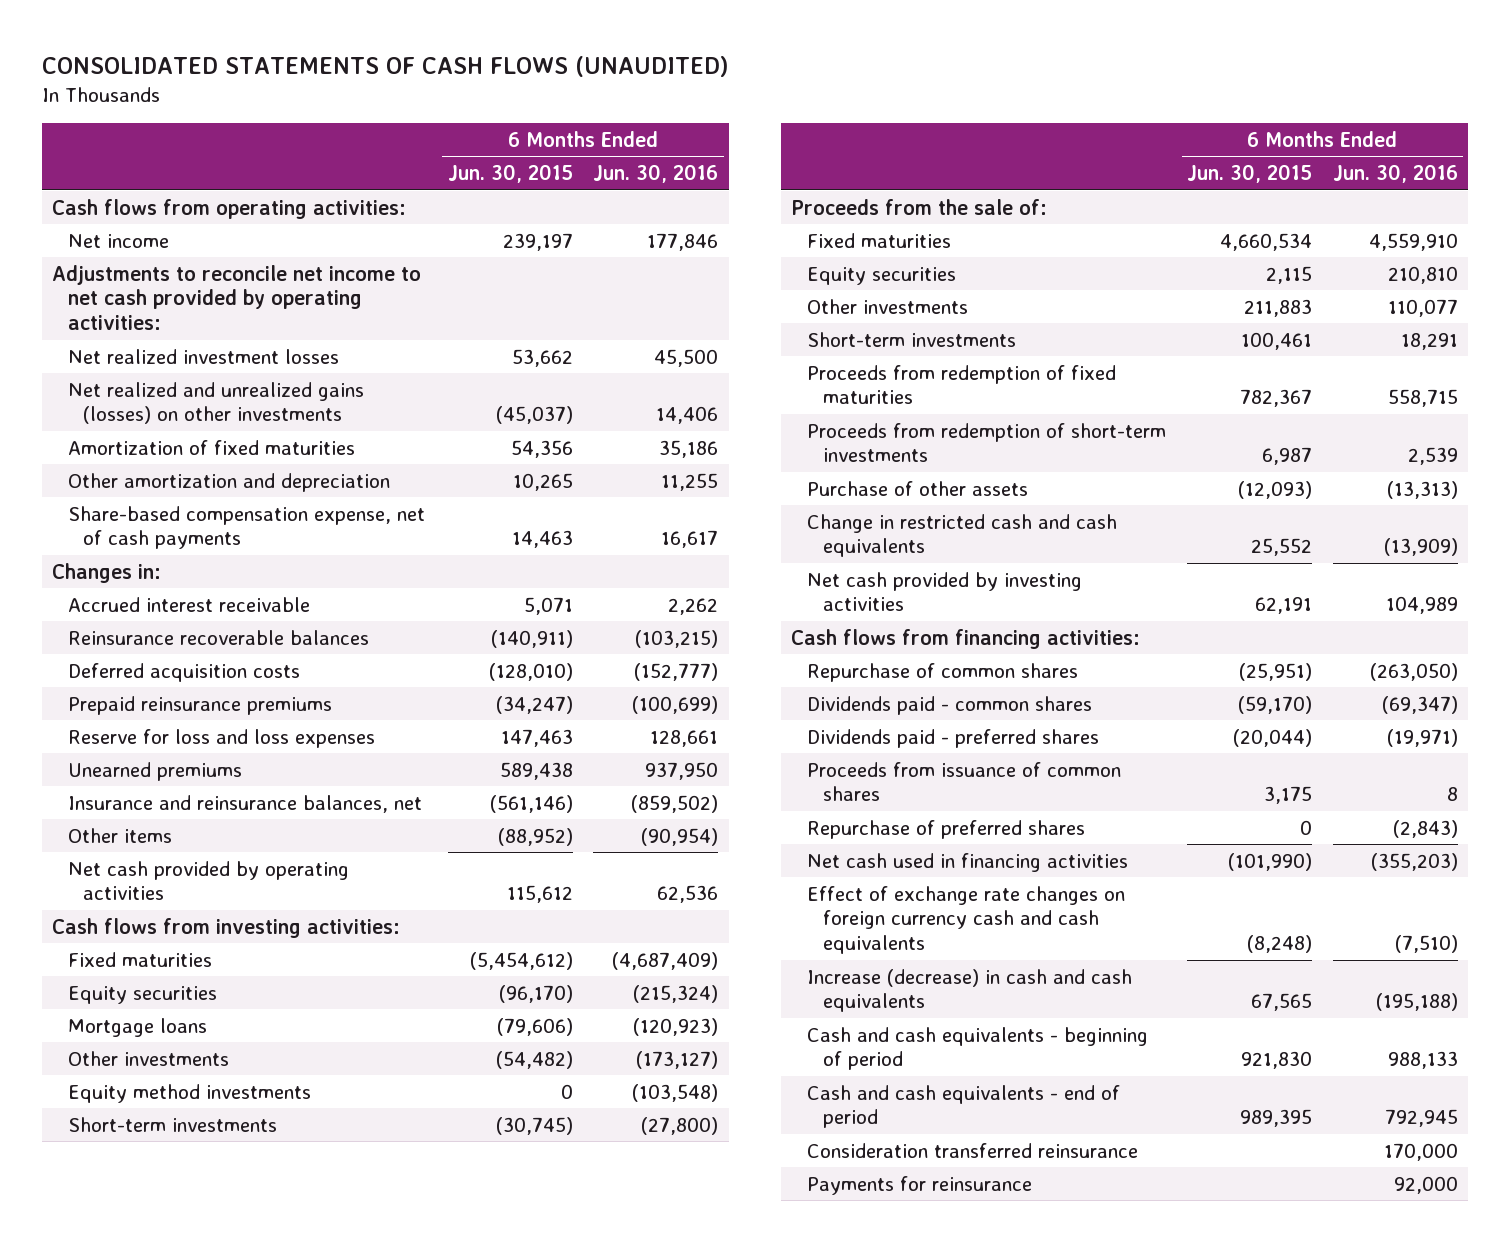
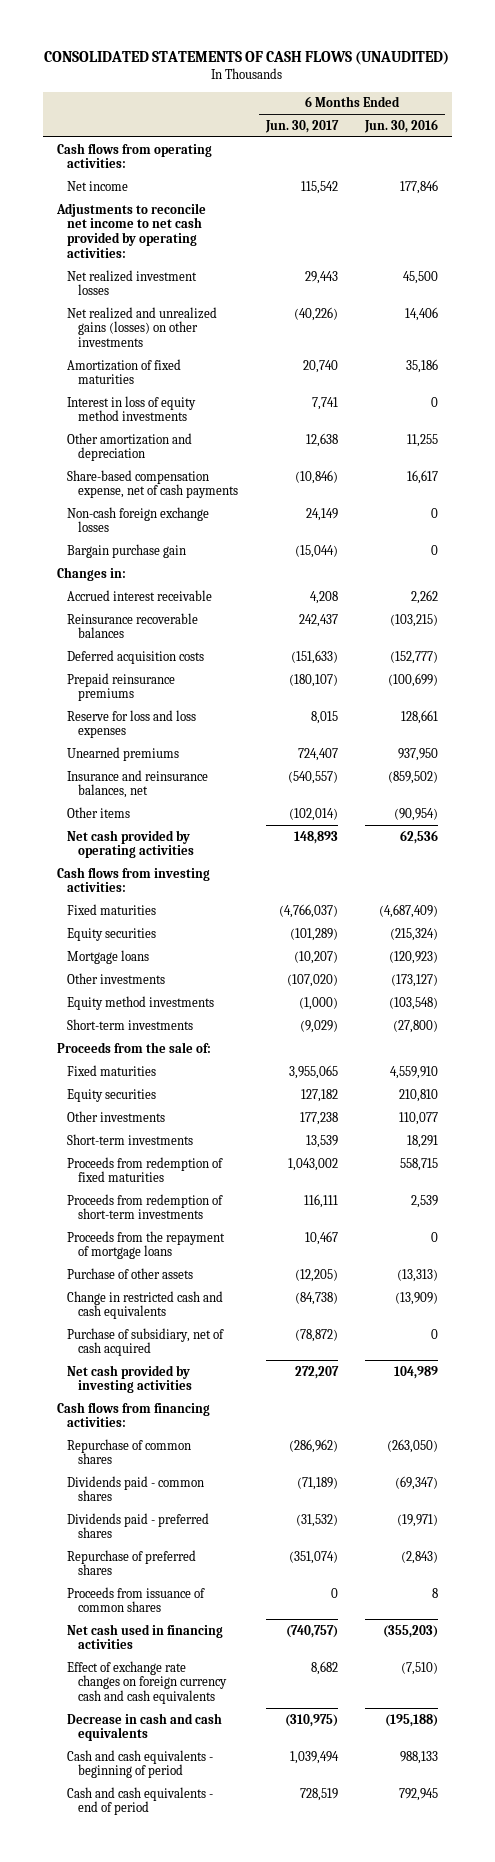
[447,163,573,183] Jun. 30, 2015 -> none
none -> [264,119,339,133] Jun. 30, 2017
none -> [67,395,197,422] Interest in loss of equity method investments
none -> [67,506,210,533] Non-cash foreign exchange losses
none -> [67,543,187,558] Bargain purchase gain
none -> [67,1230,226,1260] Proceeds from the repayment of mortgage loans
none -> [67,1327,225,1357] Purchase of subsidiary, net of cash acquired
[806,761,1121,802] Proceeds from issuance of common shares -> [67,1586,206,1613] Proceeds from issuance of common shares
[806,968,1132,1013] Increase (decrease) in cash and cash equivalents -> [67,1712,223,1742] Decrease in cash and cash equivalents
[806,1142,1138,1158] Consideration transferred reinsurance -> none
[806,1175,1032,1195] Payments for reinsurance -> none

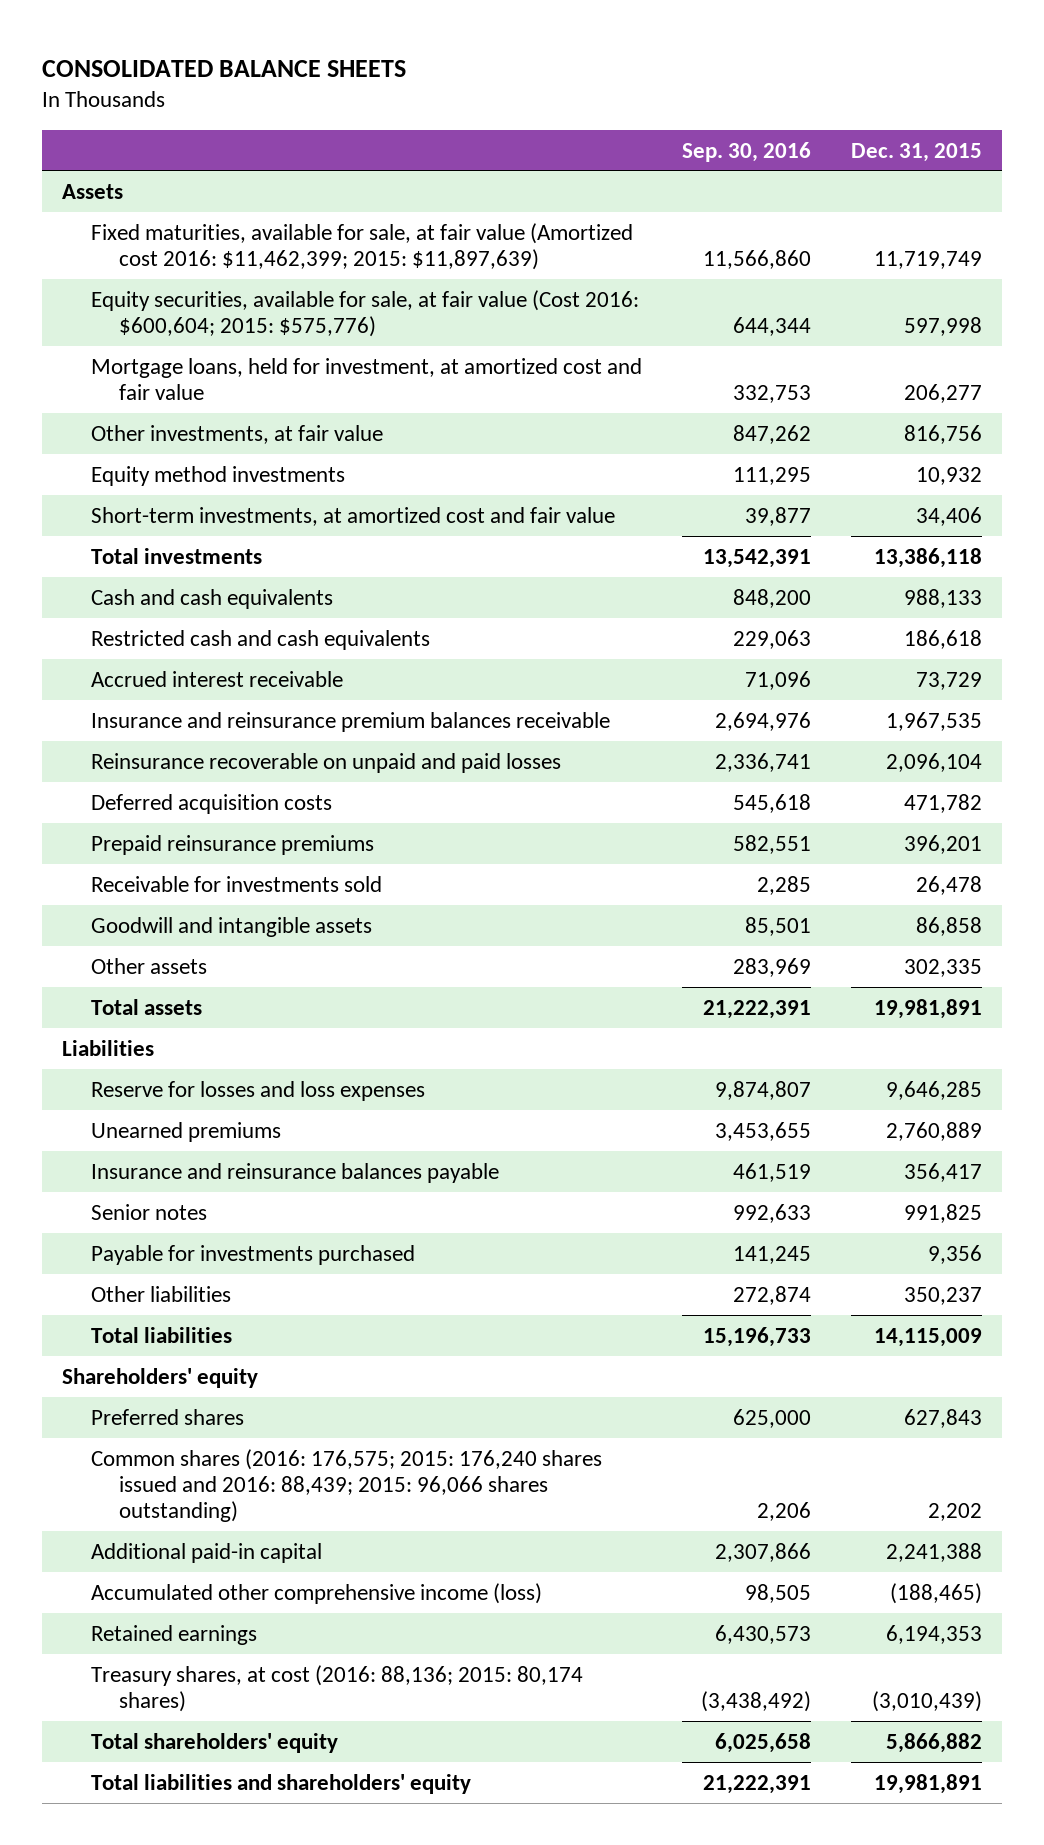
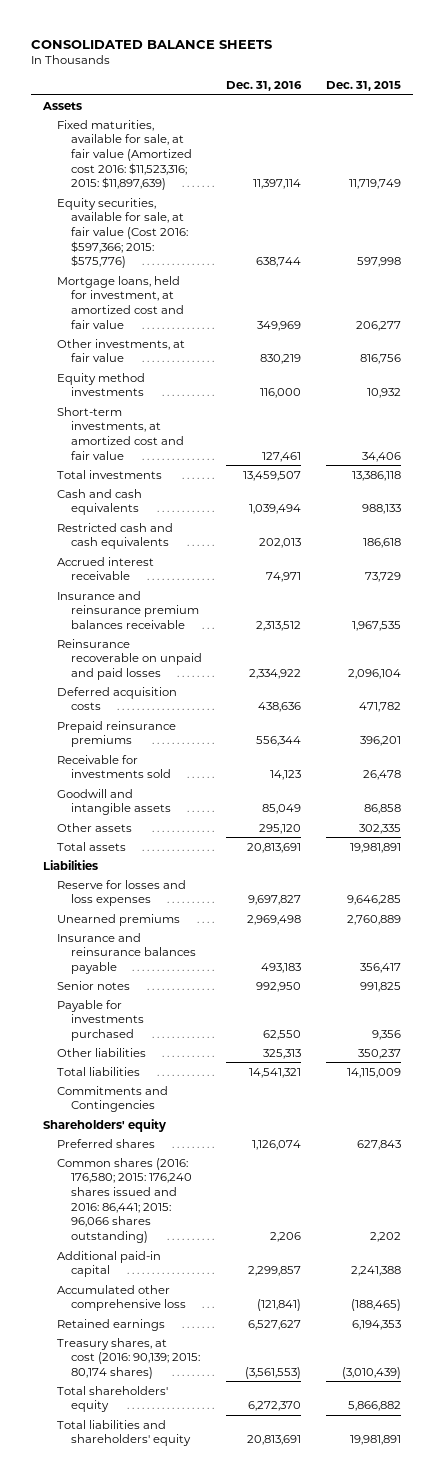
[681,141,811,162] Sep. 30, 2016 -> none
none -> [226,81,303,92] Dec. 31, 2016
[90,222,633,270] Fixed maturities, available for sale, at fair value (Amortized cost 2016: $11,462,399; 2015: $11,897,639) -> [56,119,192,191] Fixed maturities, available for sale, at fair value (Amortized cost 2016: $11,523,316; 2015: $11,897,639)
[90,289,639,337] Equity securities, available for sale, at fair value (Cost 2016: $600,604; 2015: $575,776) -> [56,197,188,269] Equity securities, available for sale, at fair value (Cost 2016: $597,366; 2015: $575,776)
none -> [56,1085,168,1113] Commitments and Contingencies
[90,1448,602,1522] Common shares (2016: 176,575; 2015: 176,240 shares issued and 2016: 88,439; 2015: 96,066 shares outstanding) -> [56,1157,192,1244] Common shares (2016: 176,580; 2015: 176,240 shares issued and 2016: 86,441; 2015: 96,066 shares outstanding)
[90,1582,542,1604] Accumulated other comprehensive income (loss) -> [56,1284,186,1312] Accumulated other comprehensive loss
[90,1664,583,1712] Treasury shares, at cost (2016: 88,136; 2015: 80,174 shares) -> [56,1337,200,1379] Treasury shares, at cost (2016: 90,139; 2015: 80,174 shares)

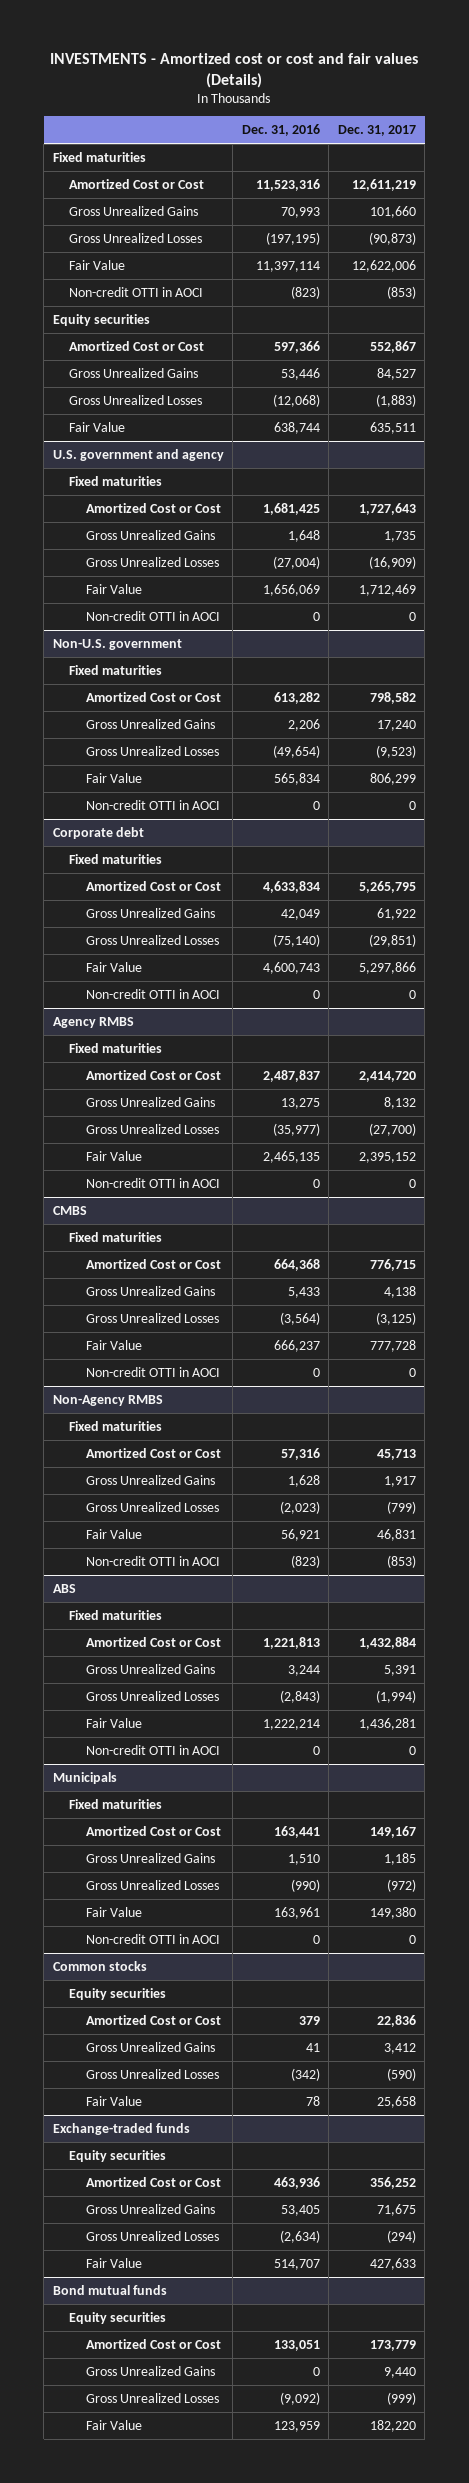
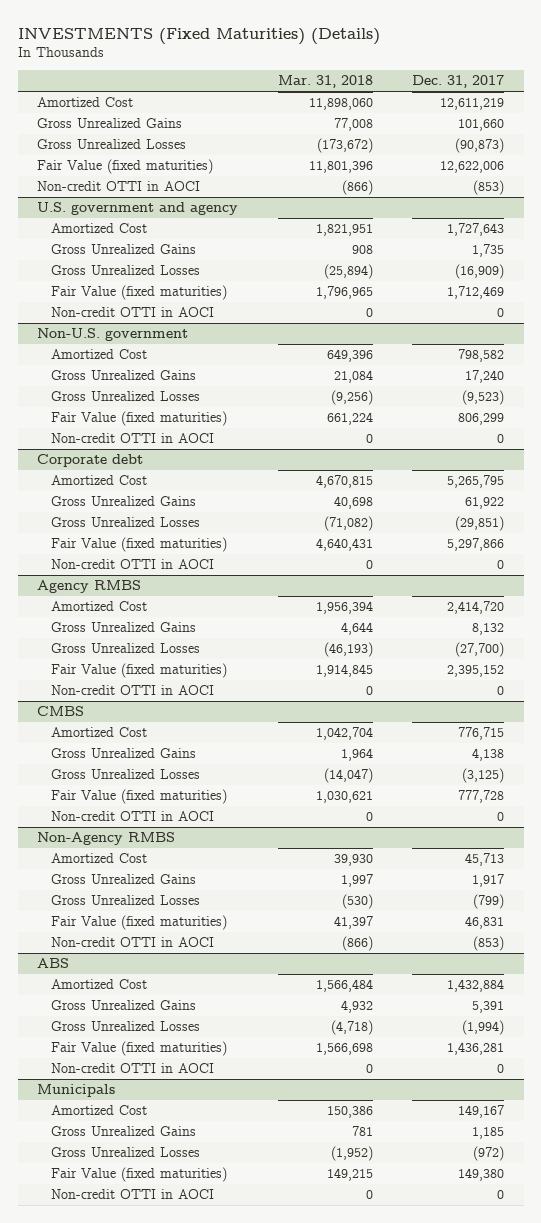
[50,53,419,89] INVESTMENTS - Amortized cost or cost and fair values (Details) -> [17,27,380,45] INVESTMENTS (Fixed Maturities) (Details)
[241,124,320,137] Dec. 31, 2016 -> none
none -> [277,75,373,89] Mar. 31, 2018
[52,151,146,162] Fixed maturities -> none
[69,178,205,189] Amortized Cost or Cost -> [37,96,134,107] Amortized Cost
[69,259,126,270] Fair Value -> [37,158,214,174] Fair Value (fixed maturities)
[52,313,150,326] Equity securities -> none
[69,340,205,351] Amortized Cost or Cost -> none
[69,367,199,378] Gross Unrealized Gains -> none
[69,394,203,405] Gross Unrealized Losses -> none
[69,421,126,432] Fair Value -> none
[69,475,163,486] Fixed maturities -> none
[85,502,221,513] Amortized Cost or Cost -> [51,222,148,233] Amortized Cost
[85,583,142,594] Fair Value -> [51,284,228,300] Fair Value (fixed maturities)
[69,664,163,675] Fixed maturities -> none
[85,691,221,702] Amortized Cost or Cost -> [51,348,148,359] Amortized Cost
[85,772,142,783] Fair Value -> [51,410,228,426] Fair Value (fixed maturities)
[69,853,163,864] Fixed maturities -> none
[85,880,221,891] Amortized Cost or Cost -> [51,474,148,485] Amortized Cost
[85,961,142,972] Fair Value -> [51,536,228,552] Fair Value (fixed maturities)
[69,1042,163,1053] Fixed maturities -> none
[85,1069,221,1080] Amortized Cost or Cost -> [51,600,148,611] Amortized Cost
[85,1150,142,1161] Fair Value -> [51,662,228,678] Fair Value (fixed maturities)
[69,1231,163,1242] Fixed maturities -> none
[85,1258,221,1269] Amortized Cost or Cost -> [51,726,148,737] Amortized Cost
[85,1339,142,1350] Fair Value -> [51,788,228,804] Fair Value (fixed maturities)
[69,1420,163,1431] Fixed maturities -> none
[85,1447,221,1458] Amortized Cost or Cost -> [51,852,148,863] Amortized Cost
[85,1528,142,1539] Fair Value -> [51,914,228,930] Fair Value (fixed maturities)
[69,1609,163,1620] Fixed maturities -> none
[85,1636,221,1647] Amortized Cost or Cost -> [51,978,148,989] Amortized Cost
[85,1717,142,1728] Fair Value -> [51,1040,228,1056] Fair Value (fixed maturities)
[69,1798,163,1809] Fixed maturities -> none
[85,1825,221,1836] Amortized Cost or Cost -> [51,1104,148,1115] Amortized Cost
[85,1906,142,1917] Fair Value -> [51,1166,228,1182] Fair Value (fixed maturities)
[52,1960,147,1971] Common stocks -> none
[69,1987,167,2000] Equity securities -> none
[85,2014,221,2025] Amortized Cost or Cost -> none
[85,2041,215,2052] Gross Unrealized Gains -> none
[85,2068,219,2079] Gross Unrealized Losses -> none
[85,2095,142,2106] Fair Value -> none
[52,2122,190,2135] Exchange-traded funds -> none
[69,2149,167,2162] Equity securities -> none
[85,2176,221,2187] Amortized Cost or Cost -> none
[85,2203,215,2214] Gross Unrealized Gains -> none
[85,2230,219,2241] Gross Unrealized Losses -> none
[85,2257,142,2268] Fair Value -> none
[52,2284,167,2295] Bond mutual funds -> none
[69,2311,167,2324] Equity securities -> none
[85,2338,221,2349] Amortized Cost or Cost -> none
[85,2365,215,2376] Gross Unrealized Gains -> none
[85,2392,219,2403] Gross Unrealized Losses -> none
[85,2419,142,2430] Fair Value -> none

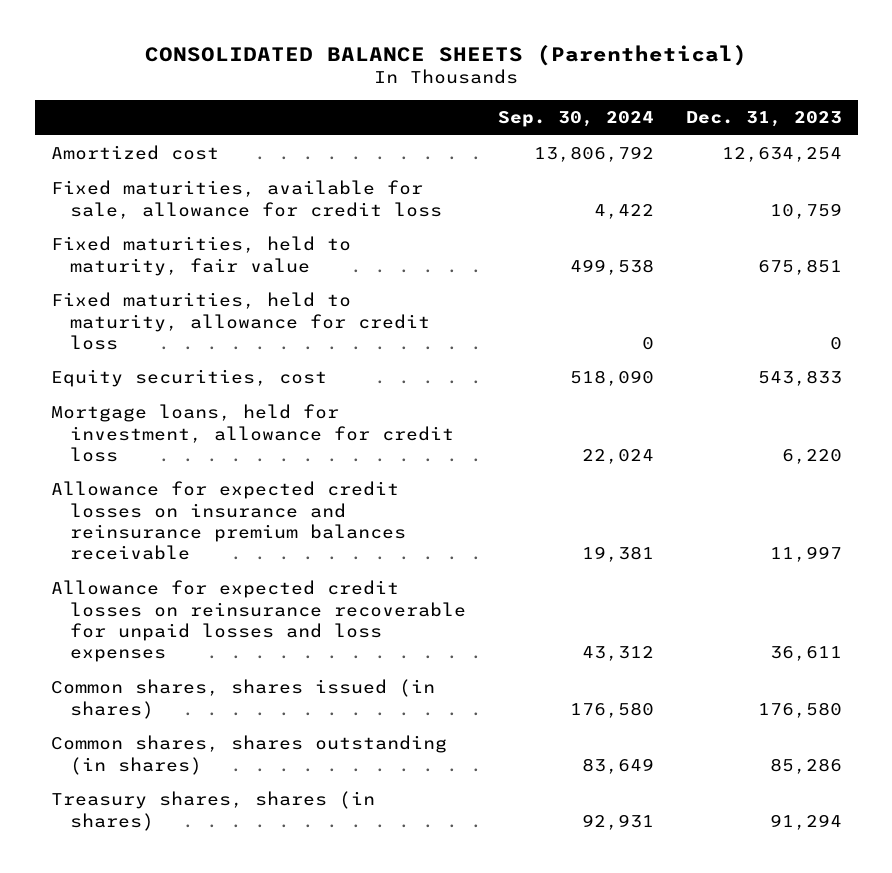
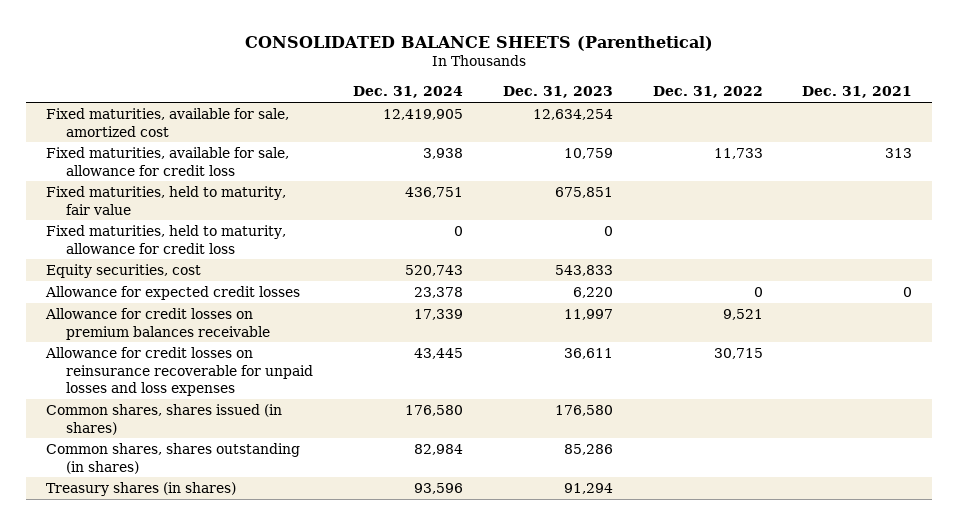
[497,111,654,128] Sep. 30, 2024 -> none
none -> [353,86,464,99] Dec. 31, 2024
none -> [652,86,763,99] Dec. 31, 2022
none -> [802,86,913,99] Dec. 31, 2021
[50,145,219,161] Amortized cost -> [45,107,289,137] Fixed maturities, available for sale, amortized cost
[50,404,454,462] Mortgage loans, held for investment, allowance for credit loss -> [44,285,300,300] Allowance for expected credit losses
[50,481,406,561] Allowance for expected credit losses on insurance and reinsurance premium balances receivable -> [44,307,271,340] Allowance for credit losses on premium balances receivable
[50,580,466,663] Allowance for expected credit losses on reinsurance recoverable for unpaid losses and loss expenses -> [44,346,314,397] Allowance for credit losses on reinsurance recoverable for unpaid losses and loss expenses
[50,791,375,831] Treasury shares, shares (in shares) -> [45,481,236,496] Treasury shares (in shares)

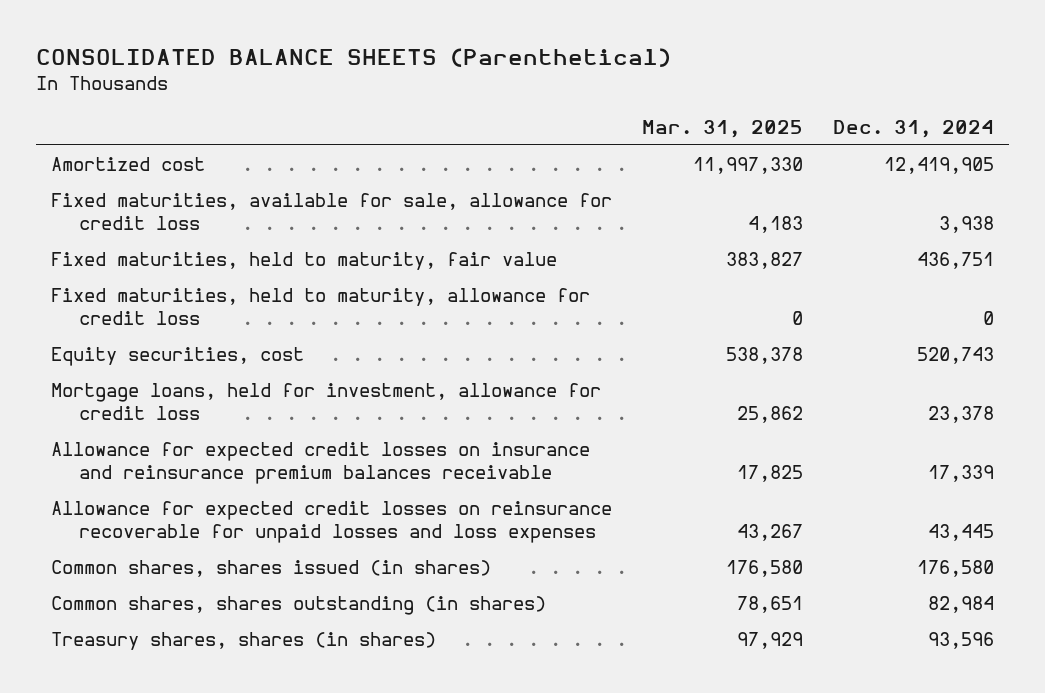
[502,86,613,99] Dec. 31, 2023 -> none
[652,86,763,99] Dec. 31, 2022 -> none
[802,86,913,99] Dec. 31, 2021 -> none
none -> [642,119,804,138] Mar. 31, 2025
[45,107,289,137] Fixed maturities, available for sale, amortized cost -> [51,157,206,172] Amortized cost
[44,285,300,300] Allowance for expected credit losses -> [51,383,602,420] Mortgage loans, held for investment, allowance for credit loss
[44,307,271,340] Allowance for credit losses on premium balances receivable -> [51,442,591,484] Allowance for expected credit losses on insurance and reinsurance premium balances receivable
[44,346,314,397] Allowance for credit losses on reinsurance recoverable for unpaid losses and loss expenses -> [51,501,613,543] Allowance for expected credit losses on reinsurance recoverable for unpaid losses and loss expenses
[45,481,236,496] Treasury shares (in shares) -> [51,632,437,651] Treasury shares, shares (in shares)

